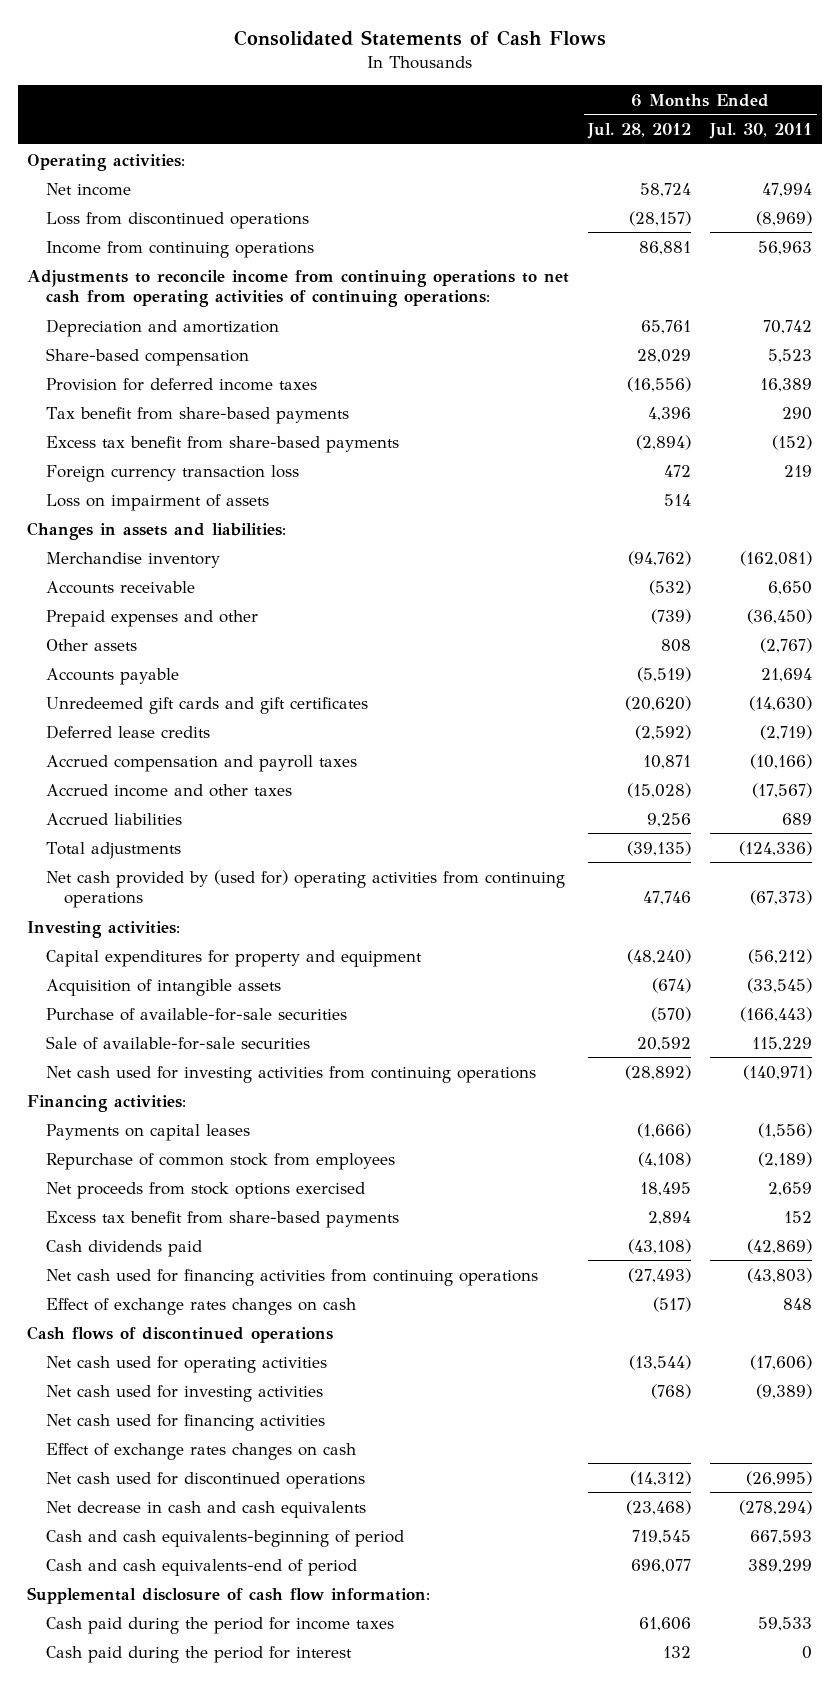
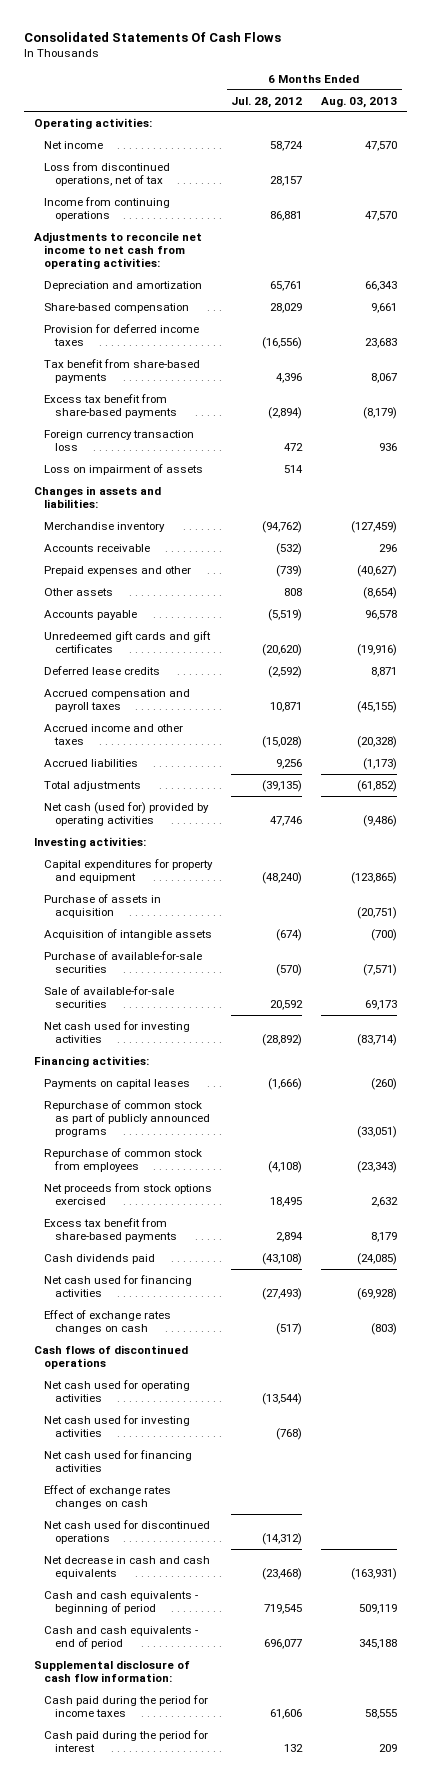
[233,29,606,46] Consolidated Statements of Cash Flows -> [24,31,282,42] Consolidated Statements Of Cash Flows
[709,123,813,140] Jul. 30, 2011 -> none
none -> [321,96,398,108] Aug. 03, 2013
[45,211,309,229] Loss from discontinued operations -> [44,161,171,187] Loss from discontinued operations, net of tax
[629,210,692,226] (28,157) -> [270,176,303,187] 28,157
[27,269,570,308] Adjustments to reconcile income from continuing operations to net cash from operating activities of continuing operations: -> [33,231,202,270] Adjustments to reconcile net income to net cash from operating activities:
[45,869,565,909] Net cash provided by (used for) operating activities from continuing operations -> [44,801,210,827] Net cash (used for) provided by operating activities
none -> [44,893,162,919] Purchase of assets in acquisition
[45,1065,536,1083] Net cash used for investing activities from continuing operations -> [44,1020,191,1044] Net cash used for investing activities
none -> [44,1099,211,1138] Repurchase of common stock as part of publicly announced programs
[45,1268,538,1286] Net cash used for financing activities from continuing operations -> [44,1274,193,1298] Net cash used for financing activities
[45,1529,404,1547] Cash and cash equivalents-beginning of period -> [44,1590,199,1615] Cash and cash equivalents - beginning of period
[45,1558,357,1576] Cash and cash equivalents-end of period -> [44,1625,199,1650] Cash and cash equivalents - end of period

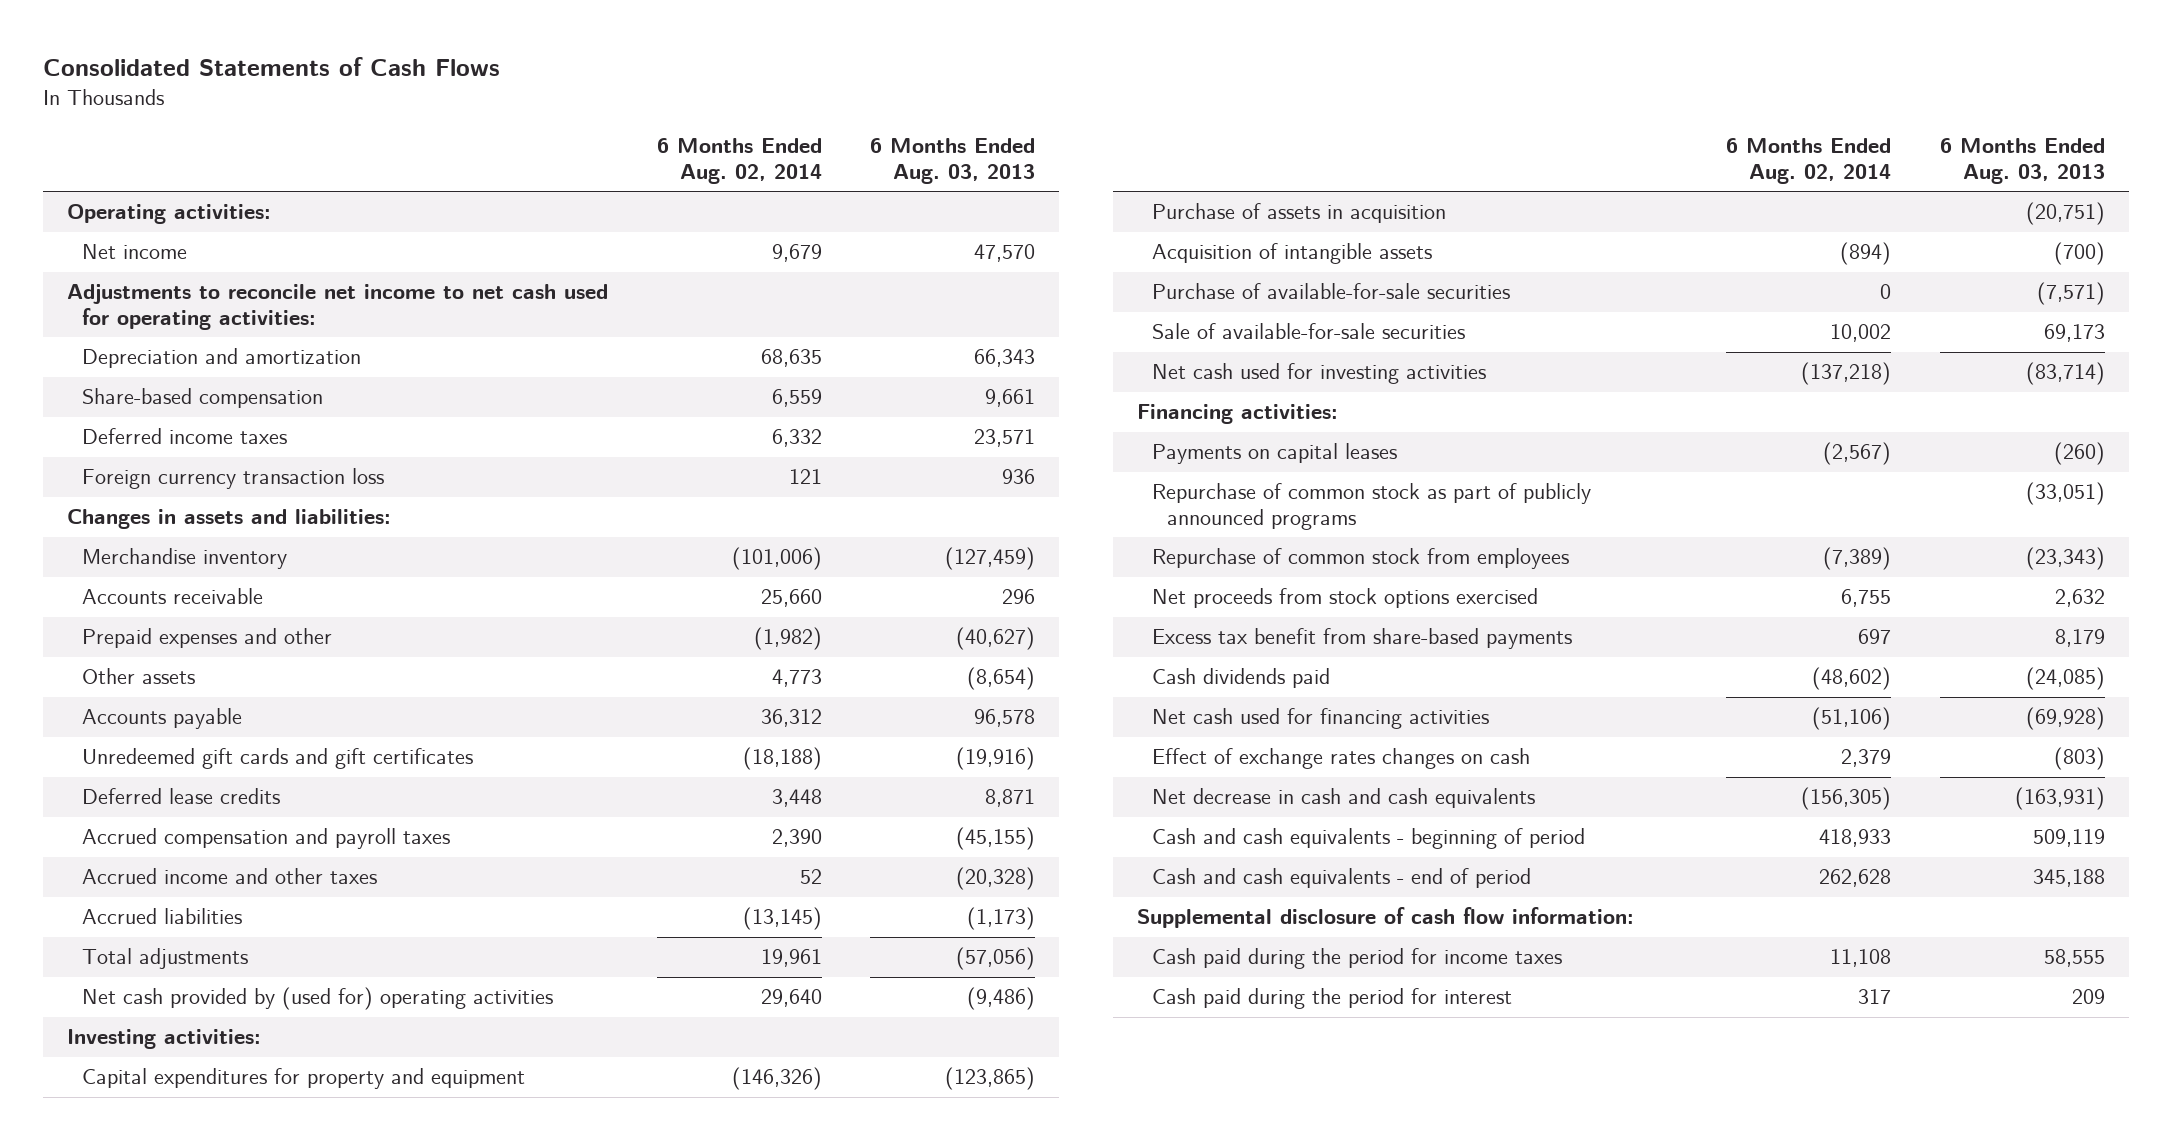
[24,31,282,42] Consolidated Statements Of Cash Flows -> [42,56,500,76] Consolidated Statements of Cash Flows
[231,96,303,108] Jul. 28, 2012 -> none
none -> [656,138,822,184] 6 Months Ended Aug. 02, 2014
[44,161,171,187] Loss from discontinued operations, net of tax -> none
[44,196,171,222] Income from continuing operations -> none
[33,231,202,270] Adjustments to reconcile net income to net cash from operating activities: -> [67,284,609,330] Adjustments to reconcile net income to net cash used for operating activities:
[44,358,201,384] Tax benefit from share-based payments -> none
[44,393,178,419] Excess tax benefit from share-based payments -> none
[44,323,200,347] Provision for deferred income taxes -> [81,428,287,445] Deferred income taxes
[365,338,398,349] 23,683 -> [974,429,1036,448] 23,571
[44,463,204,475] Loss on impairment of assets -> none
[357,779,398,792] (61,852) -> [956,947,1036,971] (57,056)
[44,801,210,827] Net cash (used for) provided by operating activities -> [81,987,553,1011] Net cash provided by (used for) operating activities
[33,1344,188,1370] Cash flows of discontinued operations -> none
[44,1379,191,1403] Net cash used for operating activities -> none
[44,1414,191,1438] Net cash used for investing activities -> none
[44,1449,193,1473] Net cash used for financing activities -> none
[44,1484,172,1510] Effect of exchange rates changes on cash -> none
[44,1519,211,1545] Net cash used for discontinued operations -> none

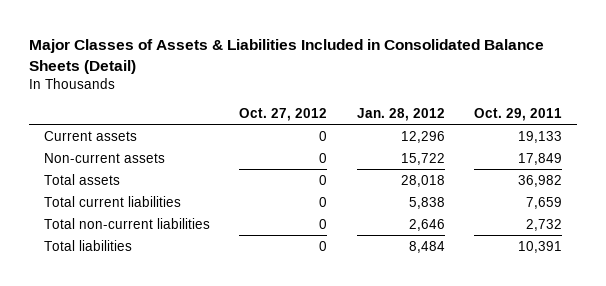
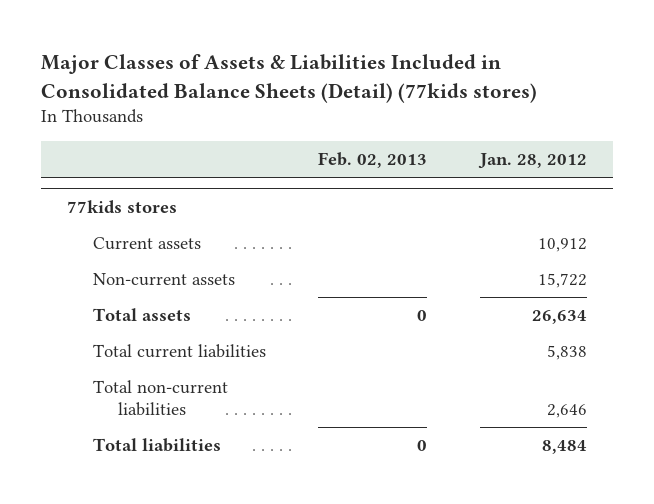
[29,38,545,74] Major Classes of Assets & Liabilities Included in Consolidated Balance Sheets (Detail) -> [40,54,537,103] Major Classes of Assets & Liabilities Included in Consolidated Balance Sheets (Detail) (77kids stores)
[239,107,328,121] Oct. 27, 2012 -> none
[474,107,563,121] Oct. 29, 2011 -> none
none -> [318,151,428,168] Feb. 02, 2013
none -> [66,200,177,215] 77kids stores
[400,130,445,143] 12,296 -> [538,238,588,253] 10,912
[400,174,445,187] 28,018 -> [532,310,588,325] 26,634

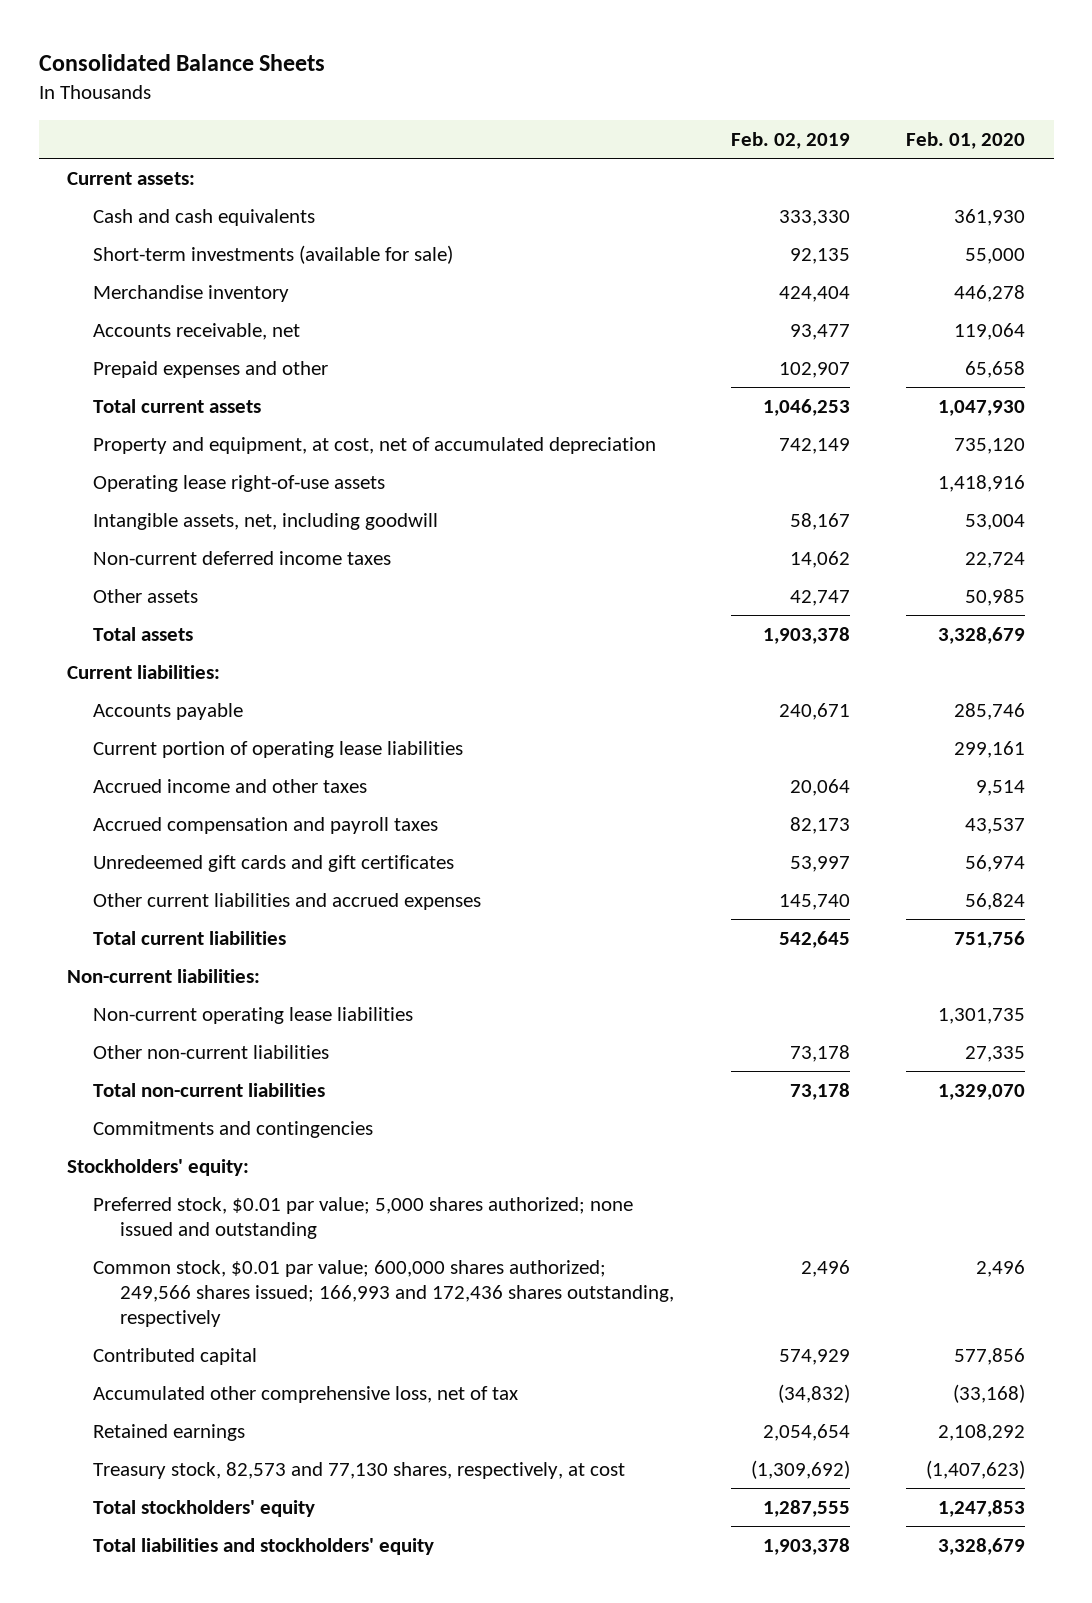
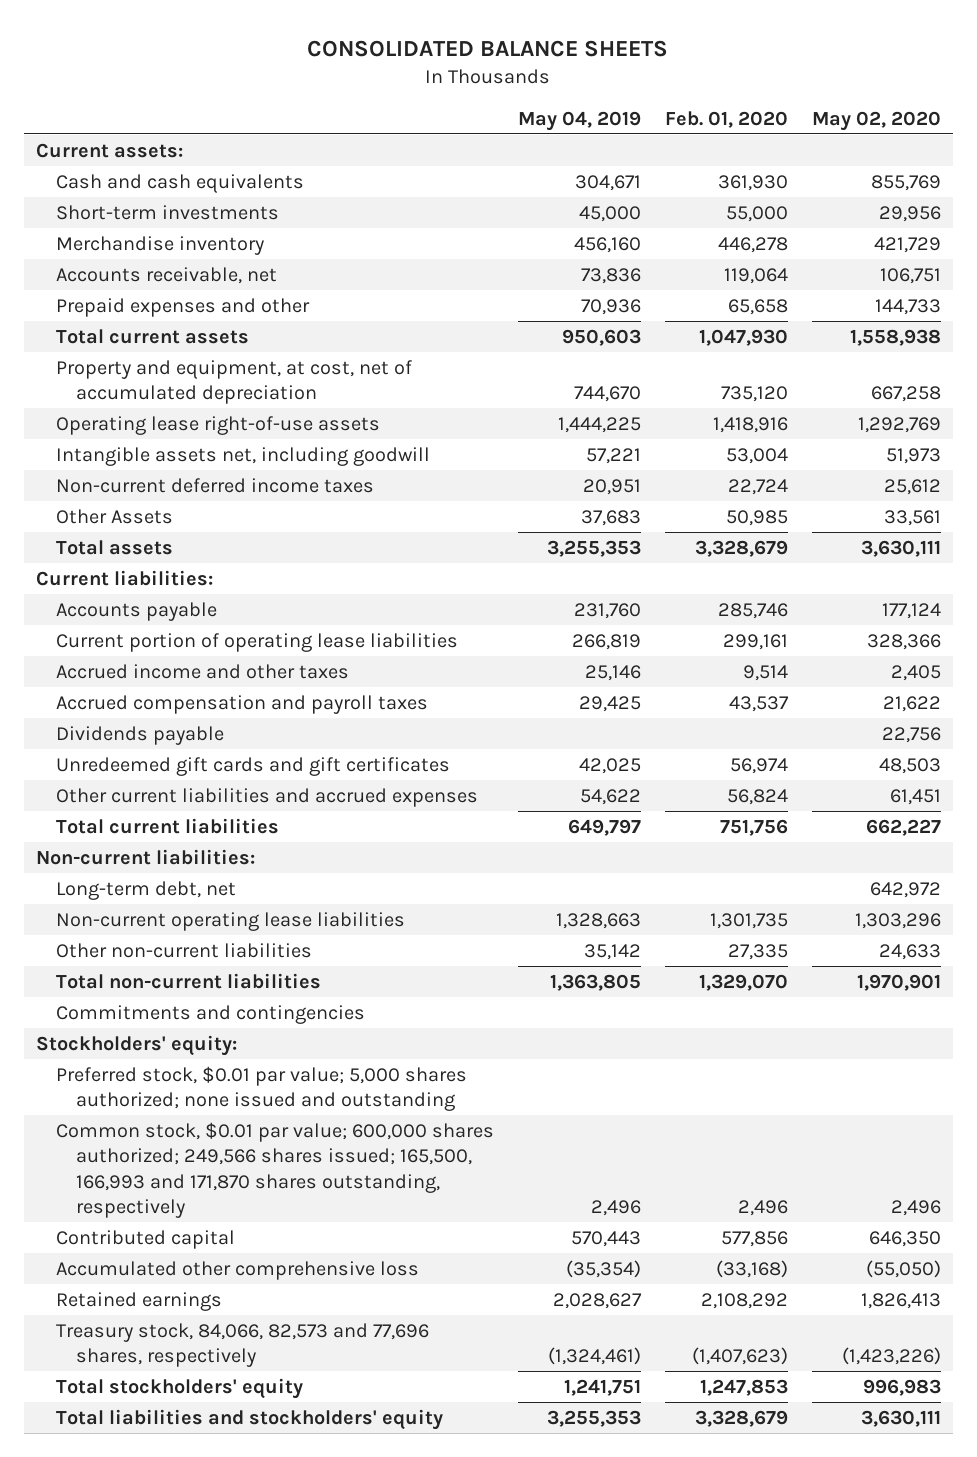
[38,54,325,72] Consolidated Balance Sheets -> [307,39,669,57] CONSOLIDATED BALANCE SHEETS
[730,132,850,150] Feb. 02, 2019 -> none
none -> [518,110,642,131] May 04, 2019
none -> [811,110,941,131] May 02, 2020
[93,244,454,264] Short-term investments (available for sale) -> [56,204,280,220] Short-term investments
[93,512,439,530] Intangible assets, net, including goodwill -> [56,446,431,466] Intangible assets net, including goodwill
[93,588,199,603] Other assets -> [56,508,174,524] Other Assets
none -> [56,725,225,745] Dividends payable
none -> [56,880,237,900] Long-term debt, net
[93,1259,674,1327] Common stock, $0.01 par value; 600,000 shares authorized; 249,566 shares issued; 166,993 and 172,436 shares outstanding, respectively -> [56,1121,495,1218] Common stock, $0.01 par value; 600,000 shares authorized; 249,566 shares issued; 165,500, 166,993 and 171,870 shares outstanding, respectively
[93,1385,519,1403] Accumulated other comprehensive loss, net of tax -> [56,1260,420,1280] Accumulated other comprehensive loss
[93,1461,626,1479] Treasury stock, 82,573 and 77,130 shares, respectively, at cost -> [56,1322,430,1368] Treasury stock, 84,066, 82,573 and 77,696 shares, respectively

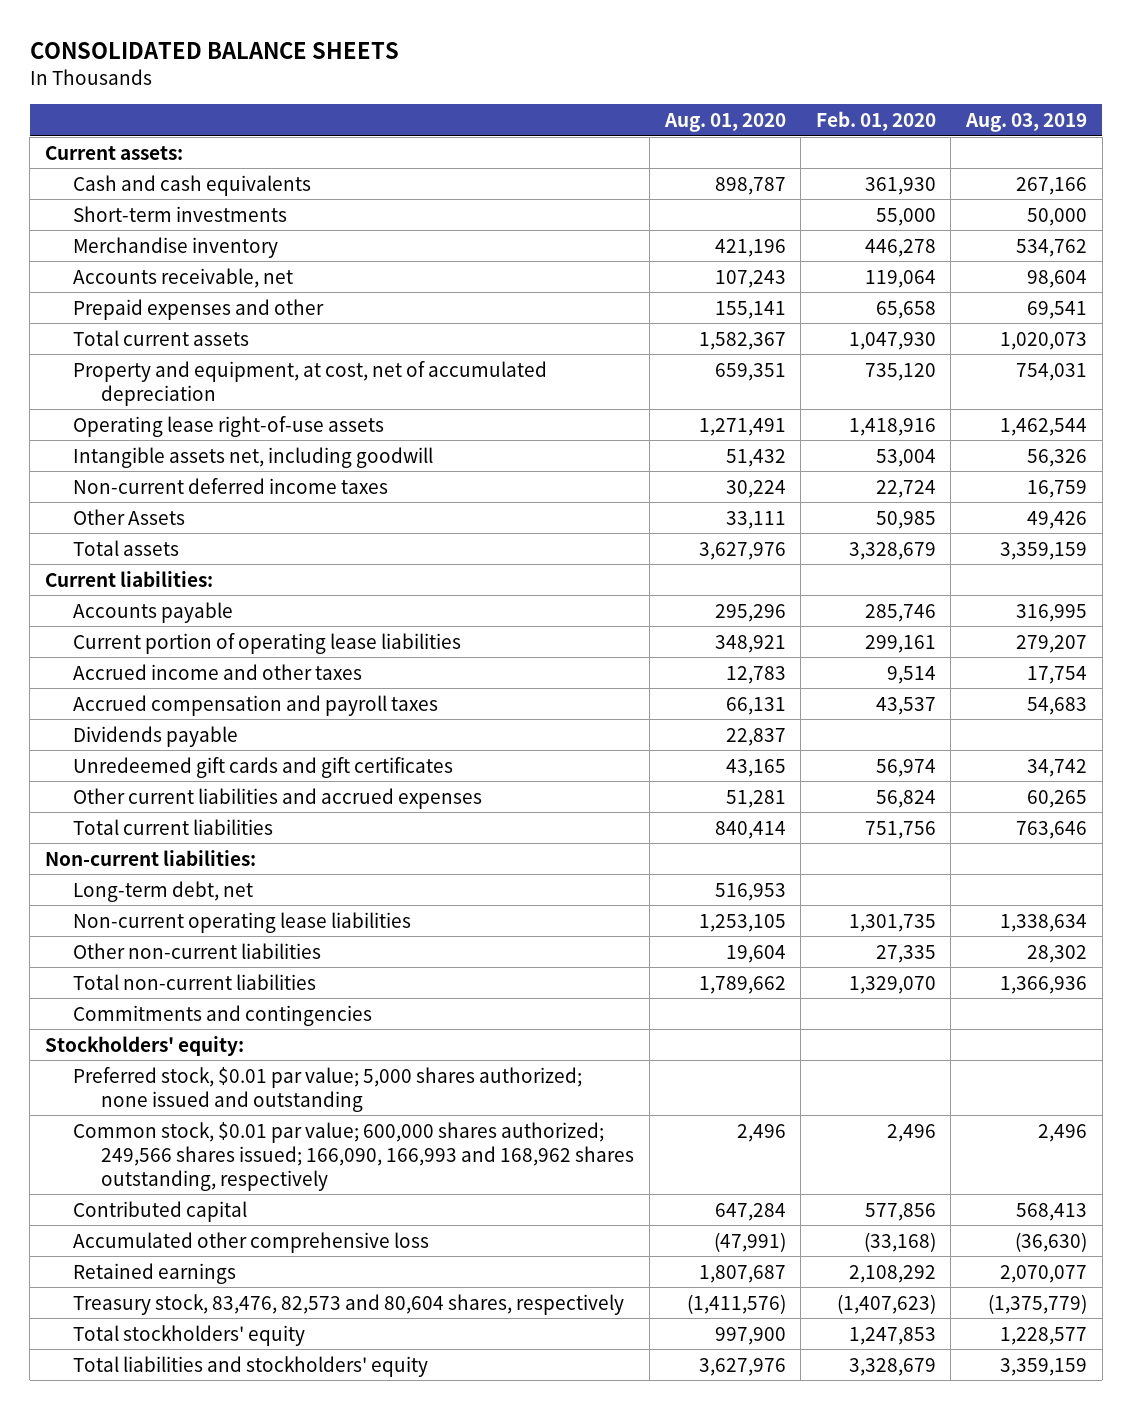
[518,110,642,131] May 04, 2019 -> none
[811,110,941,131] May 02, 2020 -> none
none -> [663,112,786,132] Aug. 01, 2020
none -> [964,112,1087,132] Aug. 03, 2019
[56,1121,495,1218] Common stock, $0.01 par value; 600,000 shares authorized; 249,566 shares issued; 165,500, 166,993 and 171,870 shares outstanding, respectively -> [72,1121,635,1191] Common stock, $0.01 par value; 600,000 shares authorized; 249,566 shares issued; 166,090, 166,993 and 168,962 shares outstanding, respectively
[56,1322,430,1368] Treasury stock, 84,066, 82,573 and 77,696 shares, respectively -> [72,1293,624,1315] Treasury stock, 83,476, 82,573 and 80,604 shares, respectively

